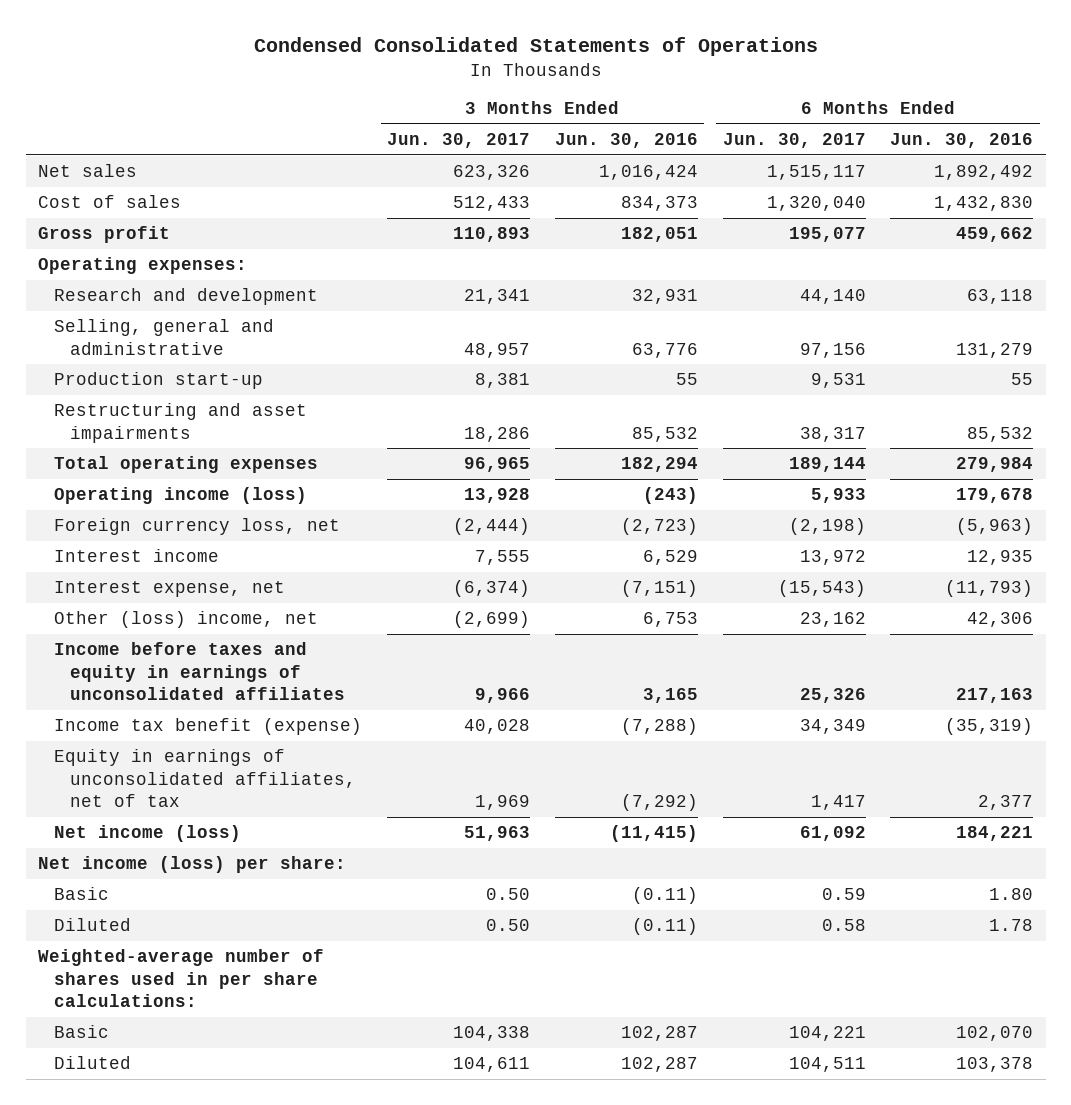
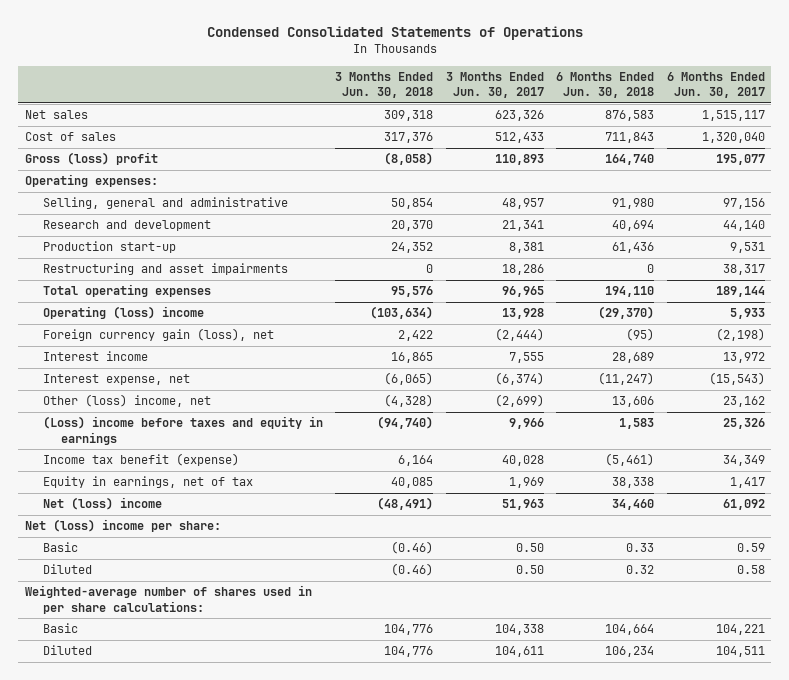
[554,133,698,149] Jun. 30, 2016 -> none
[890,133,1034,149] Jun. 30, 2016 -> none
none -> [335,72,434,99] 3 Months Ended Jun. 30, 2018
none -> [556,72,655,99] 6 Months Ended Jun. 30, 2018
[37,226,170,244] Gross profit -> [24,152,158,166] Gross (loss) profit
[54,288,319,306] Research and development -> [42,220,211,232] Research and development
[54,487,308,505] Operating income (loss) -> [42,306,204,320] Operating (loss) income
[54,518,341,536] Foreign currency loss, net -> [42,328,274,342] Foreign currency gain (loss), net
[54,642,346,701] Income before taxes and equity in earnings of unconsolidated affiliates -> [42,416,323,445] (Loss) income before taxes and equity in earnings
[54,749,357,808] Equity in earnings of unconsolidated affiliates, net of tax -> [42,476,253,489] Equity in earnings, net of tax
[54,825,242,843] Net income (loss) -> [42,497,162,511] Net (loss) income
[37,856,346,874] Net income (loss) per share: -> [24,519,221,533] Net (loss) income per share:

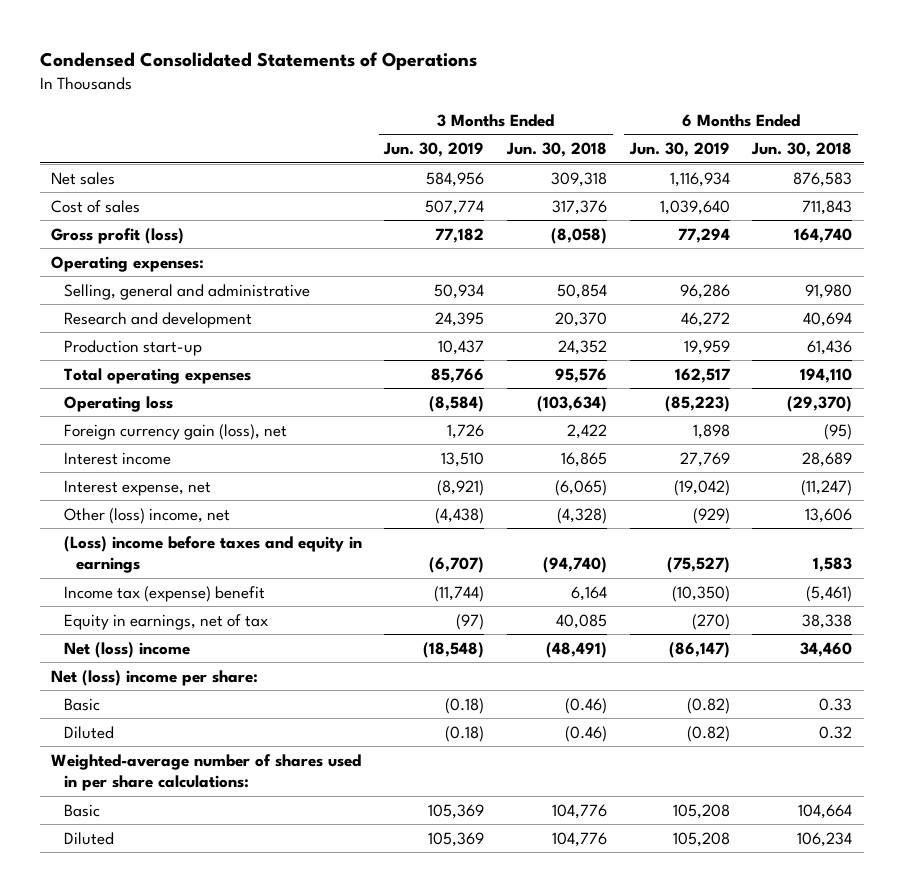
[445,72,544,99] 3 Months Ended Jun. 30, 2017 -> none
[666,72,765,99] 6 Months Ended Jun. 30, 2017 -> none
none -> [383,142,485,158] Jun. 30, 2019
none -> [628,142,730,158] Jun. 30, 2019
[24,152,158,166] Gross (loss) profit -> [51,227,185,244] Gross profit (loss)
[42,263,288,276] Restructuring and asset impairments -> none
[42,306,204,320] Operating (loss) income -> [63,395,173,412] Operating loss
[42,453,239,467] Income tax benefit (expense) -> [63,585,265,602] Income tax (expense) benefit

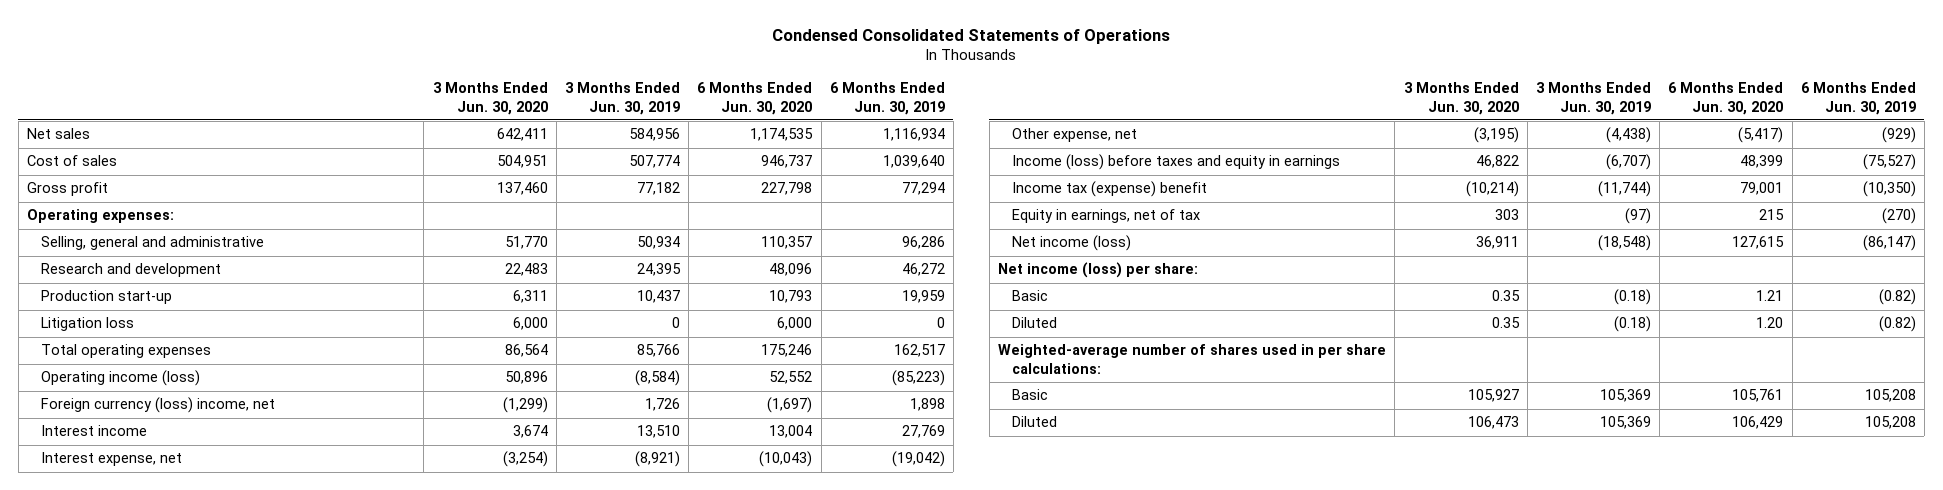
[505,142,607,158] Jun. 30, 2018 -> none
[751,142,853,158] Jun. 30, 2018 -> none
none -> [432,82,548,115] 3 Months Ended Jun. 30, 2020
none -> [697,82,813,115] 6 Months Ended Jun. 30, 2020
[51,227,185,244] Gross profit (loss) -> [27,182,109,197] Gross profit
none -> [40,317,134,332] Litigation loss
[63,395,173,412] Operating loss -> [40,370,200,387] Operating income (loss)
[63,423,287,440] Foreign currency gain (loss), net -> [40,397,275,414] Foreign currency (loss) income, net
[63,507,230,524] Other (loss) income, net -> [1011,128,1137,143] Other expense, net
[63,535,362,574] (Loss) income before taxes and equity in earnings -> [1011,154,1340,171] Income (loss) before taxes and equity in earnings
[63,641,190,658] Net (loss) income -> [1011,235,1131,252] Net income (loss)
[51,669,259,686] Net (loss) income per share: -> [998,262,1199,279] Net income (loss) per share:

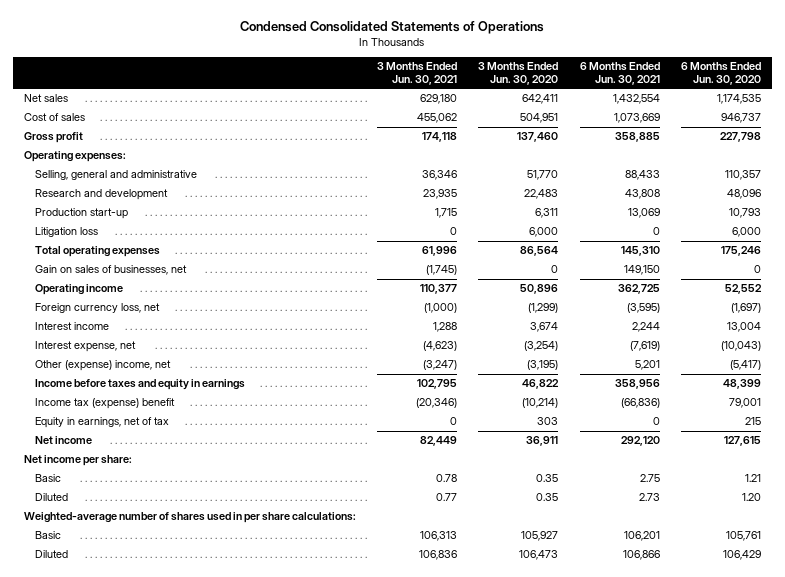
[564,82,680,115] 3 Months Ended Jun. 30, 2019 -> none
[829,82,945,115] 6 Months Ended Jun. 30, 2019 -> none
none -> [377,61,458,86] 3 Months Ended Jun. 30, 2021
none -> [579,61,660,86] 6 Months Ended Jun. 30, 2021
none -> [35,265,188,276] Gain on sales of businesses, net
[40,370,200,387] Operating income (loss) -> [35,284,124,296] Operating income
[40,397,275,414] Foreign currency (loss) income, net -> [35,303,161,314] Foreign currency loss, net
[1011,128,1137,143] Other expense, net -> [35,360,172,372] Other (expense) income, net
[1011,154,1340,171] Income (loss) before taxes and equity in earnings -> [35,379,246,391] Income before taxes and equity in earnings
[1011,235,1131,252] Net income (loss) -> [35,436,93,445] Net income
[998,262,1199,279] Net income (loss) per share: -> [23,455,132,467] Net income per share:

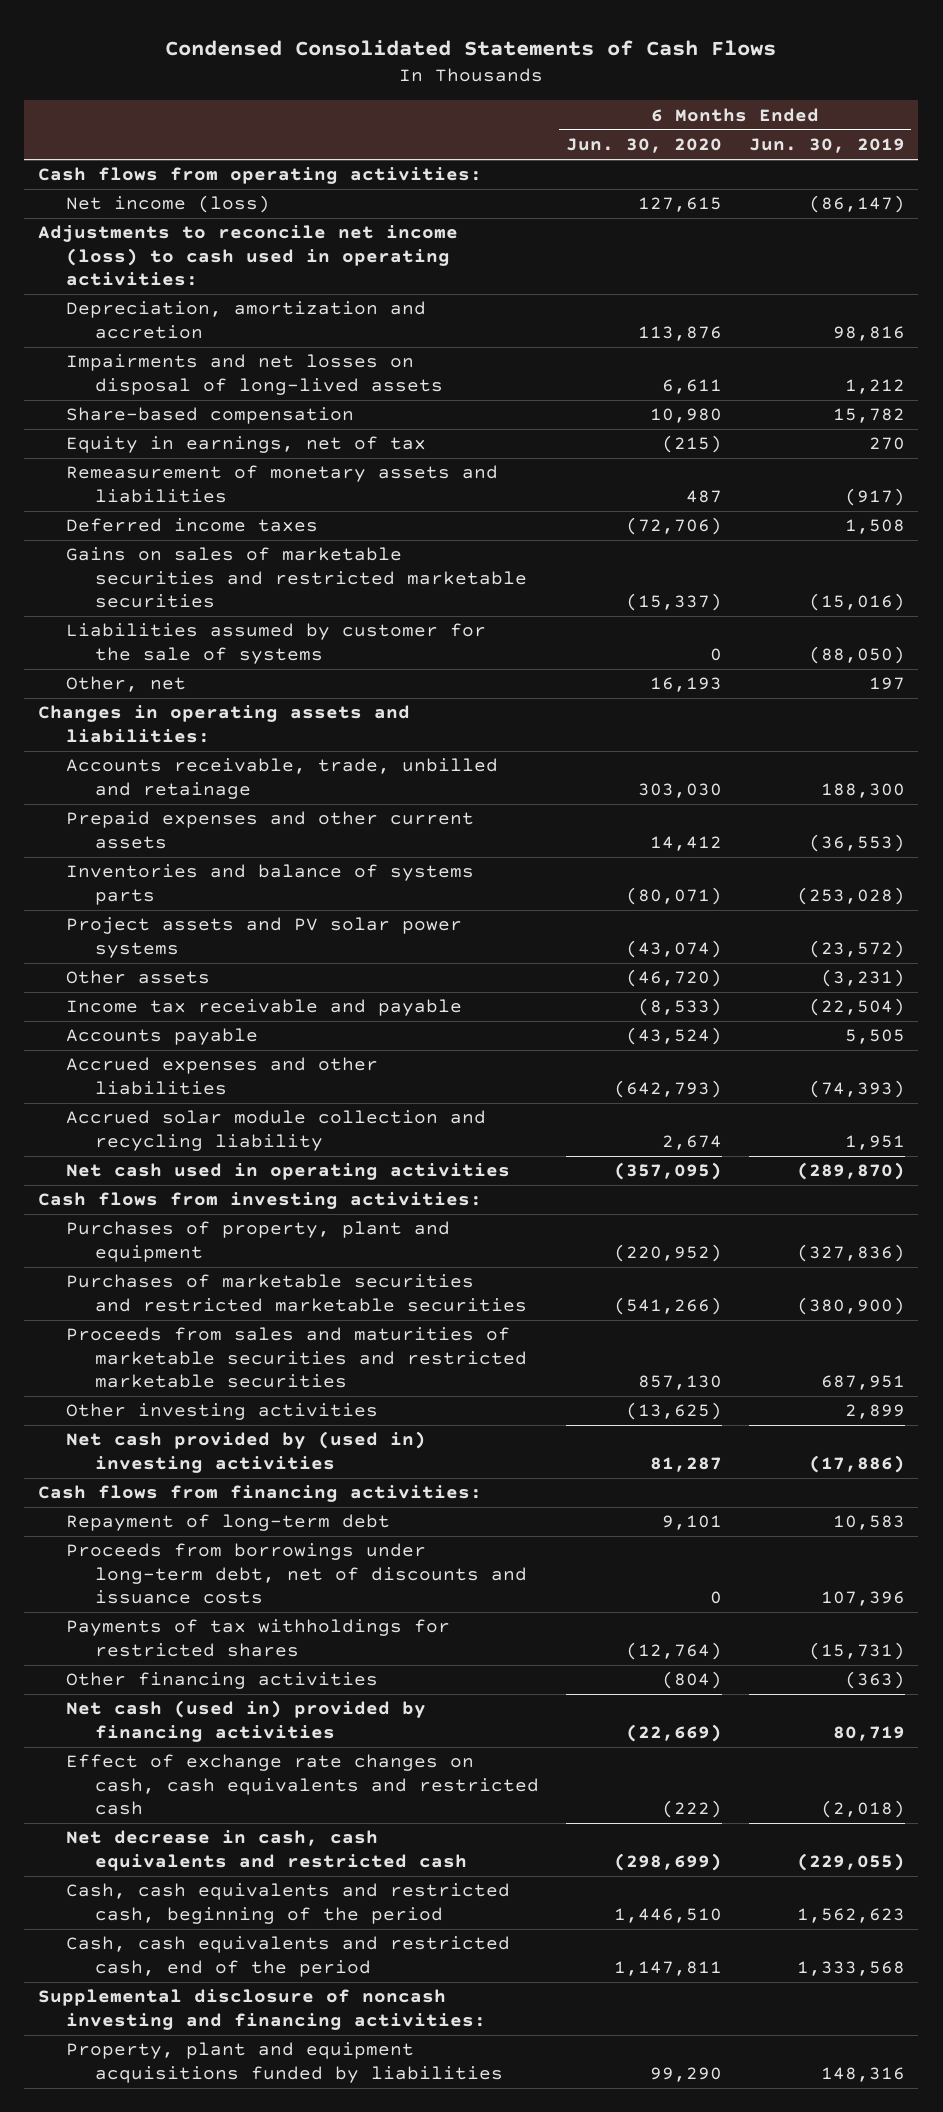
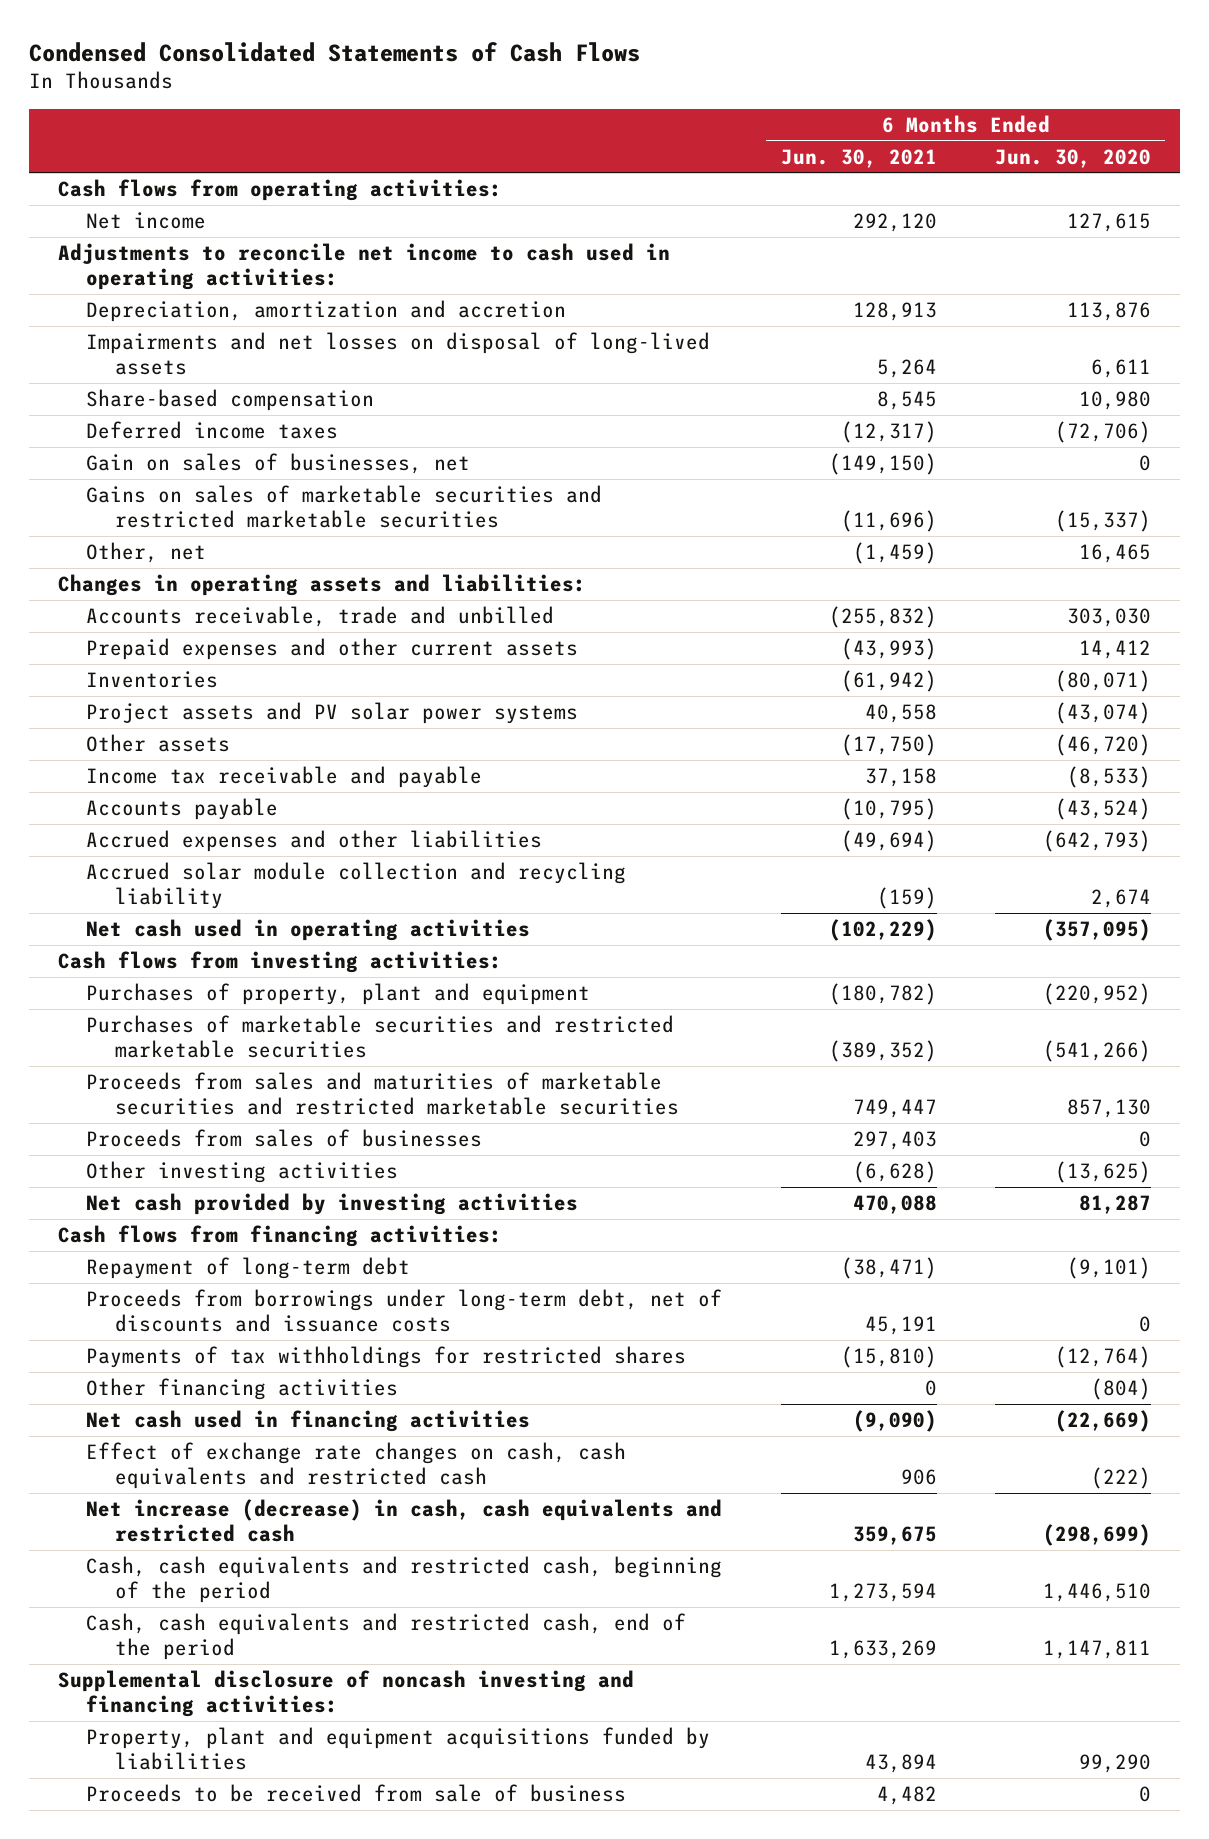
[748,138,905,154] Jun. 30, 2019 -> none
none -> [780,148,937,168] Jun. 30, 2021
[66,195,271,214] Net income (loss) -> [86,212,207,230] Net income
[37,225,458,286] Adjustments to reconcile net income (loss) to cash used in operating activities: -> [57,243,670,290] Adjustments to reconcile net income to cash used in operating activities:
[66,436,427,454] Equity in earnings, net of tax -> none
[66,465,499,503] Remeasurement of monetary assets and liabilities -> none
none -> [86,453,471,475] Gain on sales of businesses, net
[66,623,487,664] Liabilities assumed by customer for the sale of systems -> none
[649,677,722,693] 16,193 -> [1078,544,1151,564] 16,465
[66,758,499,799] Accounts receivable, trade, unbilled and retainage -> [86,606,555,628] Accounts receivable, trade and unbilled
[66,864,475,905] Inventories and balance of systems parts -> [86,671,219,689] Inventories
none -> [86,1129,483,1148] Proceeds from sales of businesses
[66,1431,427,1473] Net cash provided by (used in) investing activities -> [86,1193,579,1216] Net cash provided by investing activities
[661,1515,722,1531] 9,101 -> [1066,1257,1151,1280] (9,101)
[66,1700,427,1742] Net cash (used in) provided by financing activities -> [86,1410,531,1433] Net cash used in financing activities
[66,1830,467,1871] Net decrease in cash, cash equivalents and restricted cash -> [86,1499,723,1542] Net increase (decrease) in cash, cash equivalents and restricted cash
none -> [86,1784,627,1803] Proceeds to be received from sale of business

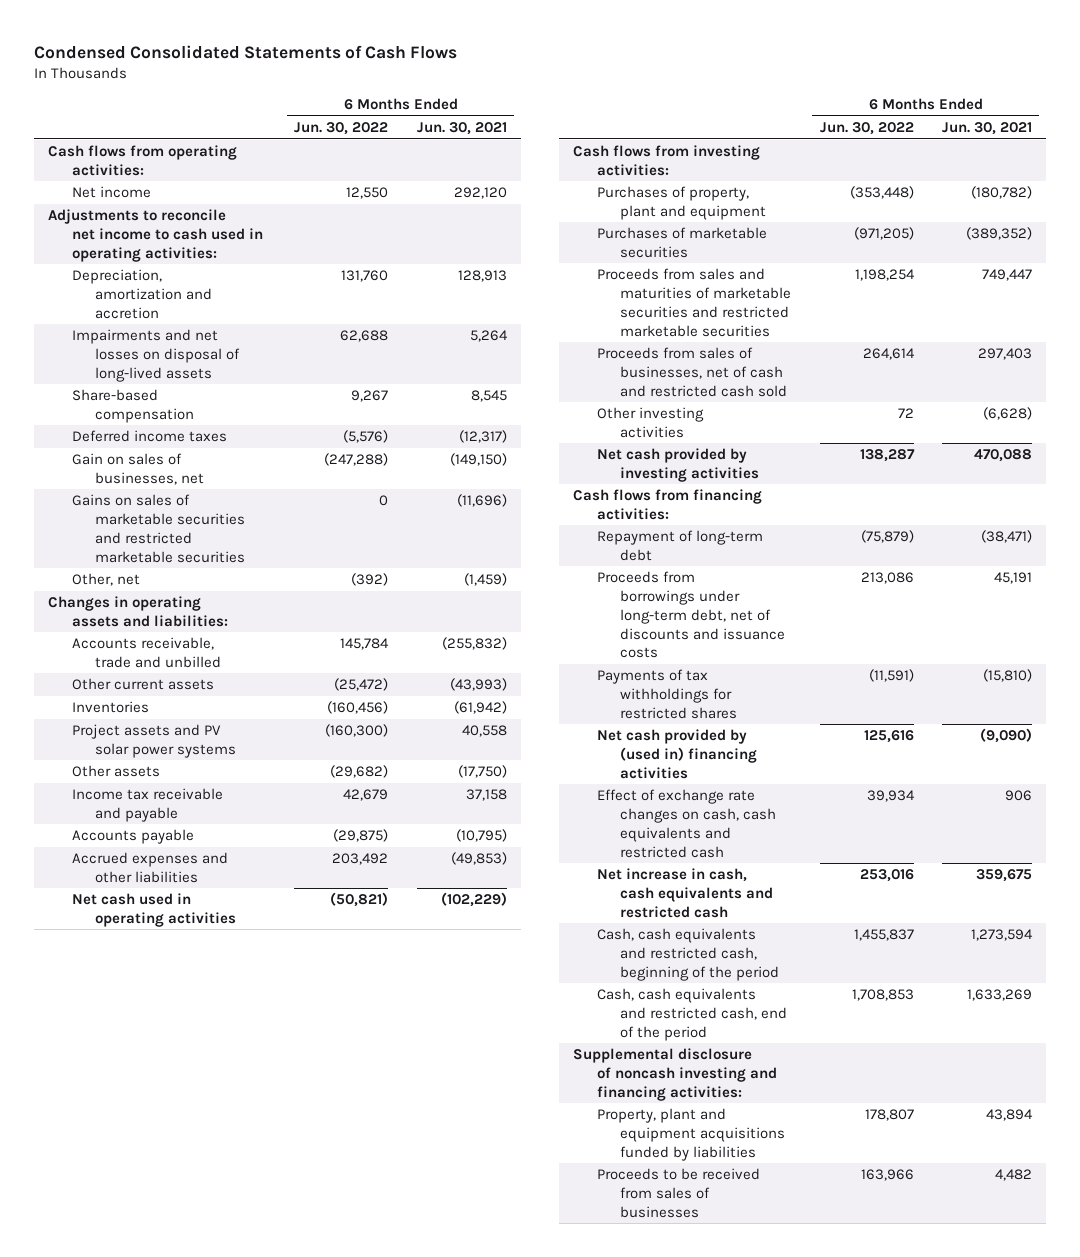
[994,148,1151,168] Jun. 30, 2020 -> none
none -> [294,122,389,136] Jun. 30, 2022
[86,638,579,661] Prepaid expenses and other current assets -> [71,678,214,691] Other current assets
[86,862,627,909] Accrued solar module collection and recycling liability -> none
[840,830,937,853] (49,694) -> [450,852,507,866] (49,853)
[86,1015,675,1058] Purchases of marketable securities and restricted marketable securities -> [596,227,767,258] Purchases of marketable securities
[86,1129,483,1148] Proceeds from sales of businesses -> [596,347,788,397] Proceeds from sales of businesses, net of cash and restricted cash sold
[86,1378,399,1401] Other financing activities -> none
[86,1410,531,1433] Net cash used in financing activities -> [596,729,758,779] Net cash provided by (used in) financing activities
[86,1499,723,1542] Net increase (decrease) in cash, cash equivalents and restricted cash -> [596,868,774,918] Net increase in cash, cash equivalents and restricted cash
[86,1784,627,1803] Proceeds to be received from sale of business -> [596,1168,760,1218] Proceeds to be received from sales of businesses

